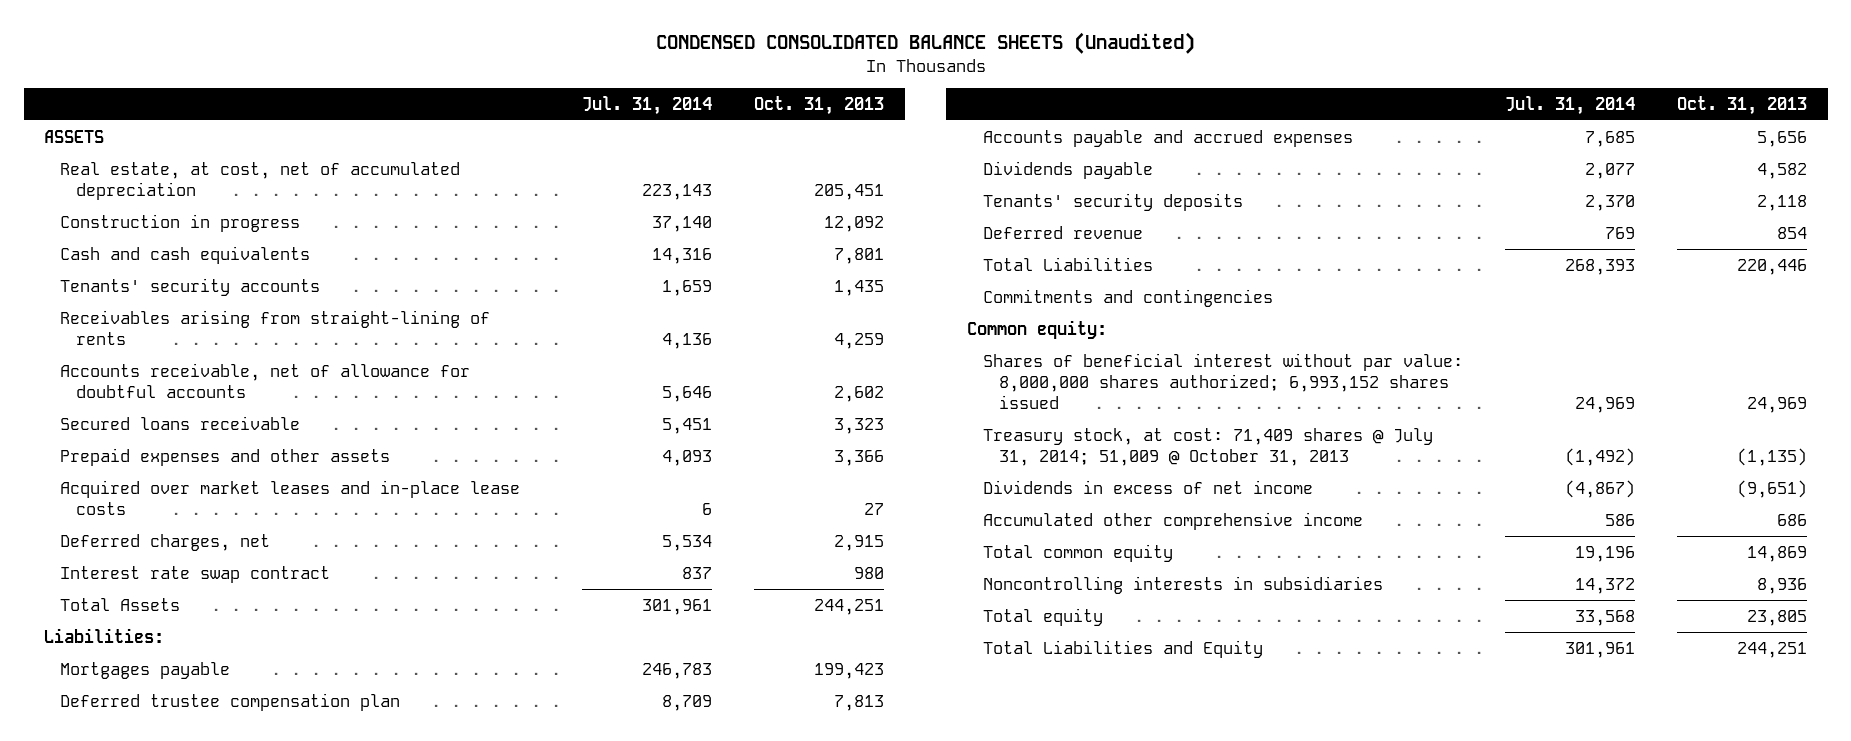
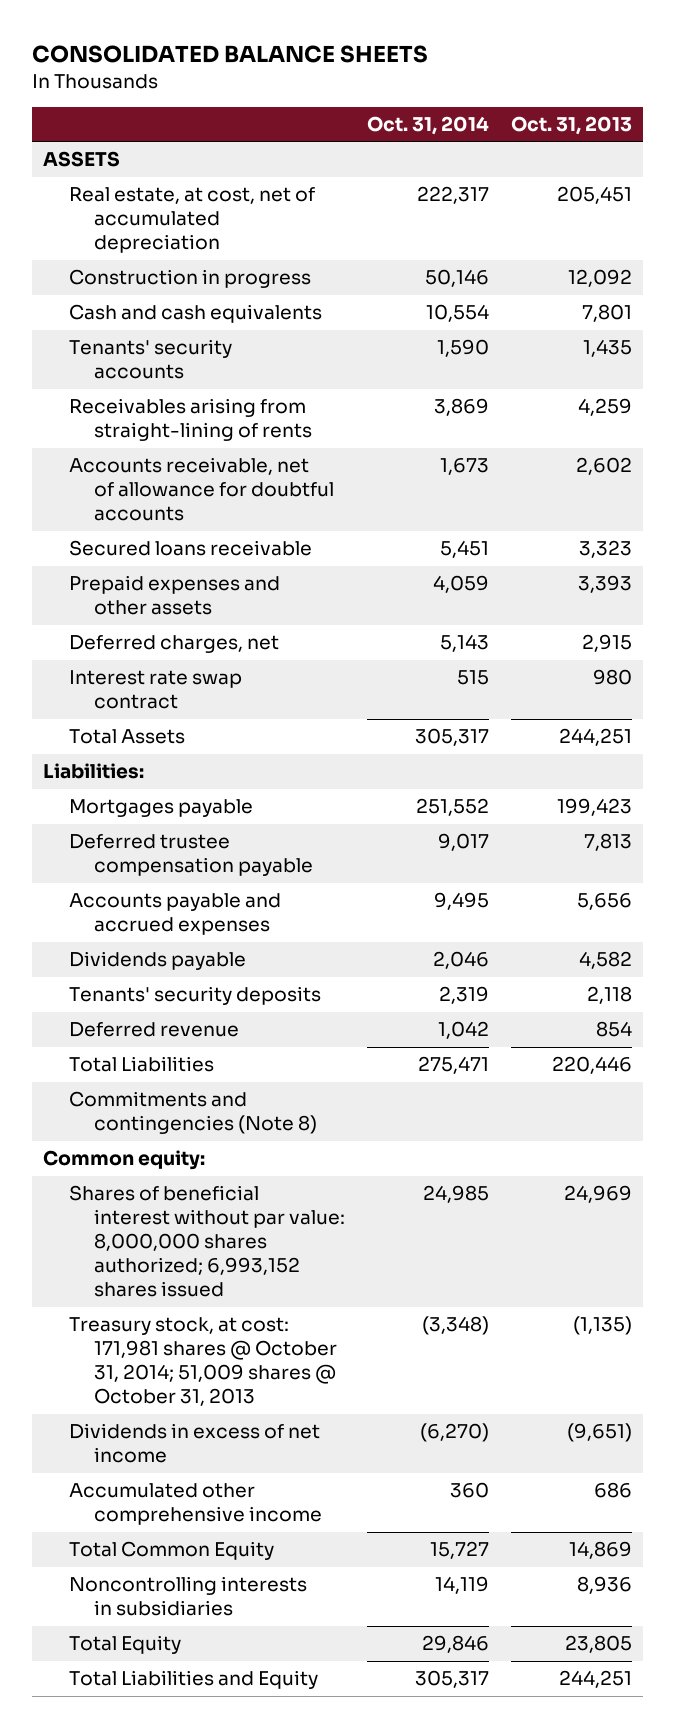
[655,32,1195,55] CONDENSED CONSOLIDATED BALANCE SHEETS (Unaudited) -> [32,44,429,63] CONSOLIDATED BALANCE SHEETS
[582,95,713,115] Jul. 31, 2014 -> none
none -> [367,115,490,135] Oct. 31, 2014
[60,479,521,515] Acquired over market leases and in-place lease costs -> none
[834,449,885,466] 3,366 -> [578,575,633,594] 3,393
[60,692,401,711] Deferred trustee compensation plan -> [68,834,314,877] Deferred trustee compensation payable
[983,288,1274,307] Commitments and contingencies -> [68,1091,318,1135] Commitments and contingencies (Note 8)
[983,427,1434,466] Treasury stock, at cost: 71,409 shares @ July 31, 2014; 51,009 @ October 31, 2013 -> [68,1317,338,1407] Treasury stock, at cost: 171,981 shares @ October 31, 2014; 51,009 shares @ October 31, 2013
[983,543,1174,562] Total common equity -> [68,1541,274,1561] Total Common Equity
[983,607,1104,626] Total equity -> [68,1635,181,1655] Total Equity

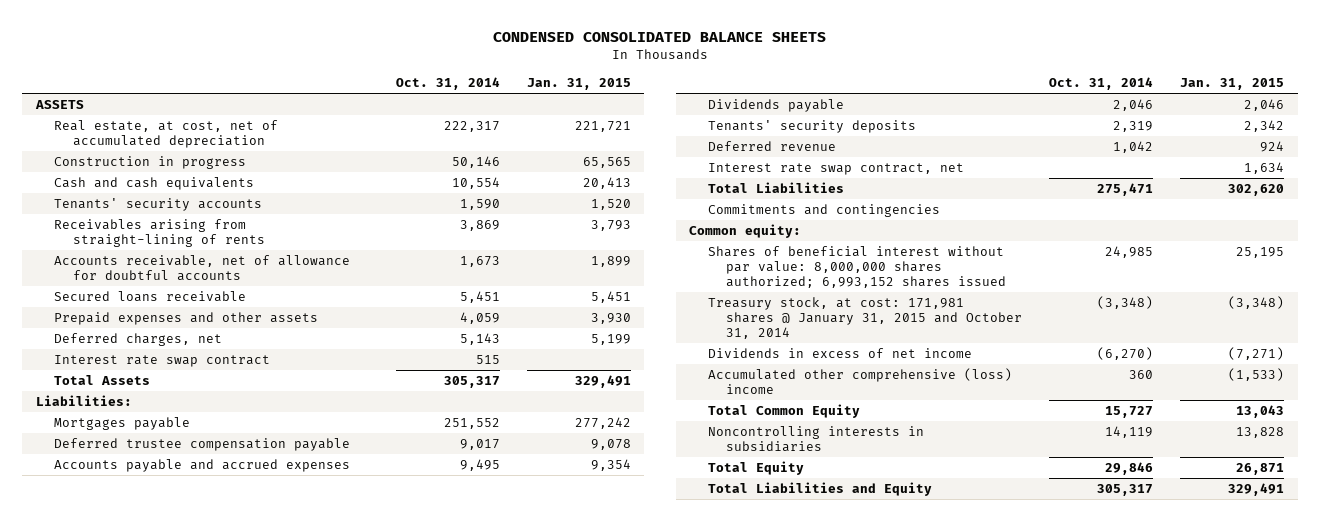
[32,44,429,63] CONSOLIDATED BALANCE SHEETS -> [493,32,827,43] CONDENSED CONSOLIDATED BALANCE SHEETS
[511,115,633,135] Oct. 31, 2013 -> none
none -> [526,78,631,91] Jan. 31, 2015
none -> [707,162,964,175] Interest rate swap contract, net
[68,1091,318,1135] Commitments and contingencies (Note 8) -> [707,203,940,217] Commitments and contingencies
[68,1317,338,1407] Treasury stock, at cost: 171,981 shares @ October 31, 2014; 51,009 shares @ October 31, 2013 -> [707,296,1023,340] Treasury stock, at cost: 171,981 shares @ January 31, 2015 and October 31, 2014
[68,1483,323,1526] Accumulated other comprehensive income -> [707,367,1012,395] Accumulated other comprehensive (loss) income

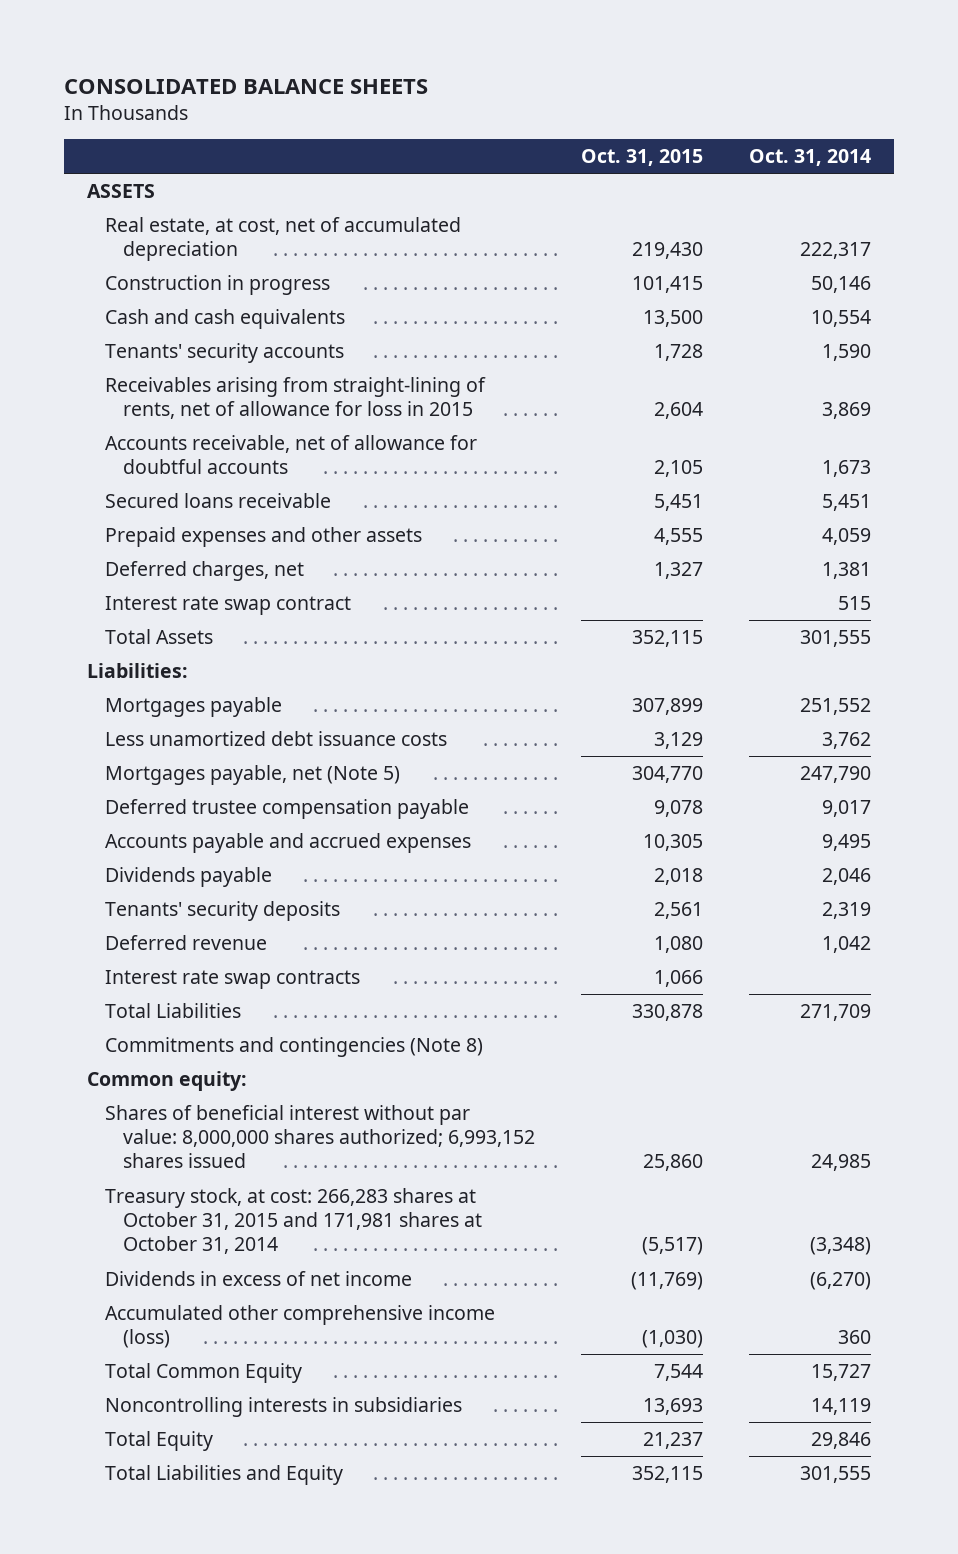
[493,32,827,43] CONDENSED CONSOLIDATED BALANCE SHEETS -> [63,78,428,94] CONSOLIDATED BALANCE SHEETS
[526,78,631,91] Jan. 31, 2015 -> none
none -> [581,149,704,167] Oct. 31, 2015
[54,218,265,248] Receivables arising from straight-lining of rents -> [104,377,486,420] Receivables arising from straight-lining of rents, net of allowance for loss in 2015
[459,332,500,345] 5,143 -> [822,562,872,580] 1,381
[443,375,500,388] 305,317 -> [800,630,872,648] 301,555
none -> [104,731,447,747] Less unamortized debt issuance costs
none -> [104,765,400,786] Mortgages payable, net (Note 5)
[707,162,964,175] Interest rate swap contract, net -> [104,970,360,990] Interest rate swap contracts
[1097,182,1154,196] 275,471 -> [800,1004,872,1022] 271,709
[707,203,940,217] Commitments and contingencies -> [104,1037,483,1058] Commitments and contingencies (Note 8)
[707,296,1023,340] Treasury stock, at cost: 171,981 shares @ January 31, 2015 and October 31, 2014 -> [104,1188,483,1255] Treasury stock, at cost: 266,283 shares at October 31, 2015 and 171,981 shares at October 31, 2014
[707,367,1012,395] Accumulated other comprehensive (loss) income -> [104,1305,495,1349] Accumulated other comprehensive income (loss)
[1097,483,1154,496] 305,317 -> [800,1466,872,1484] 301,555

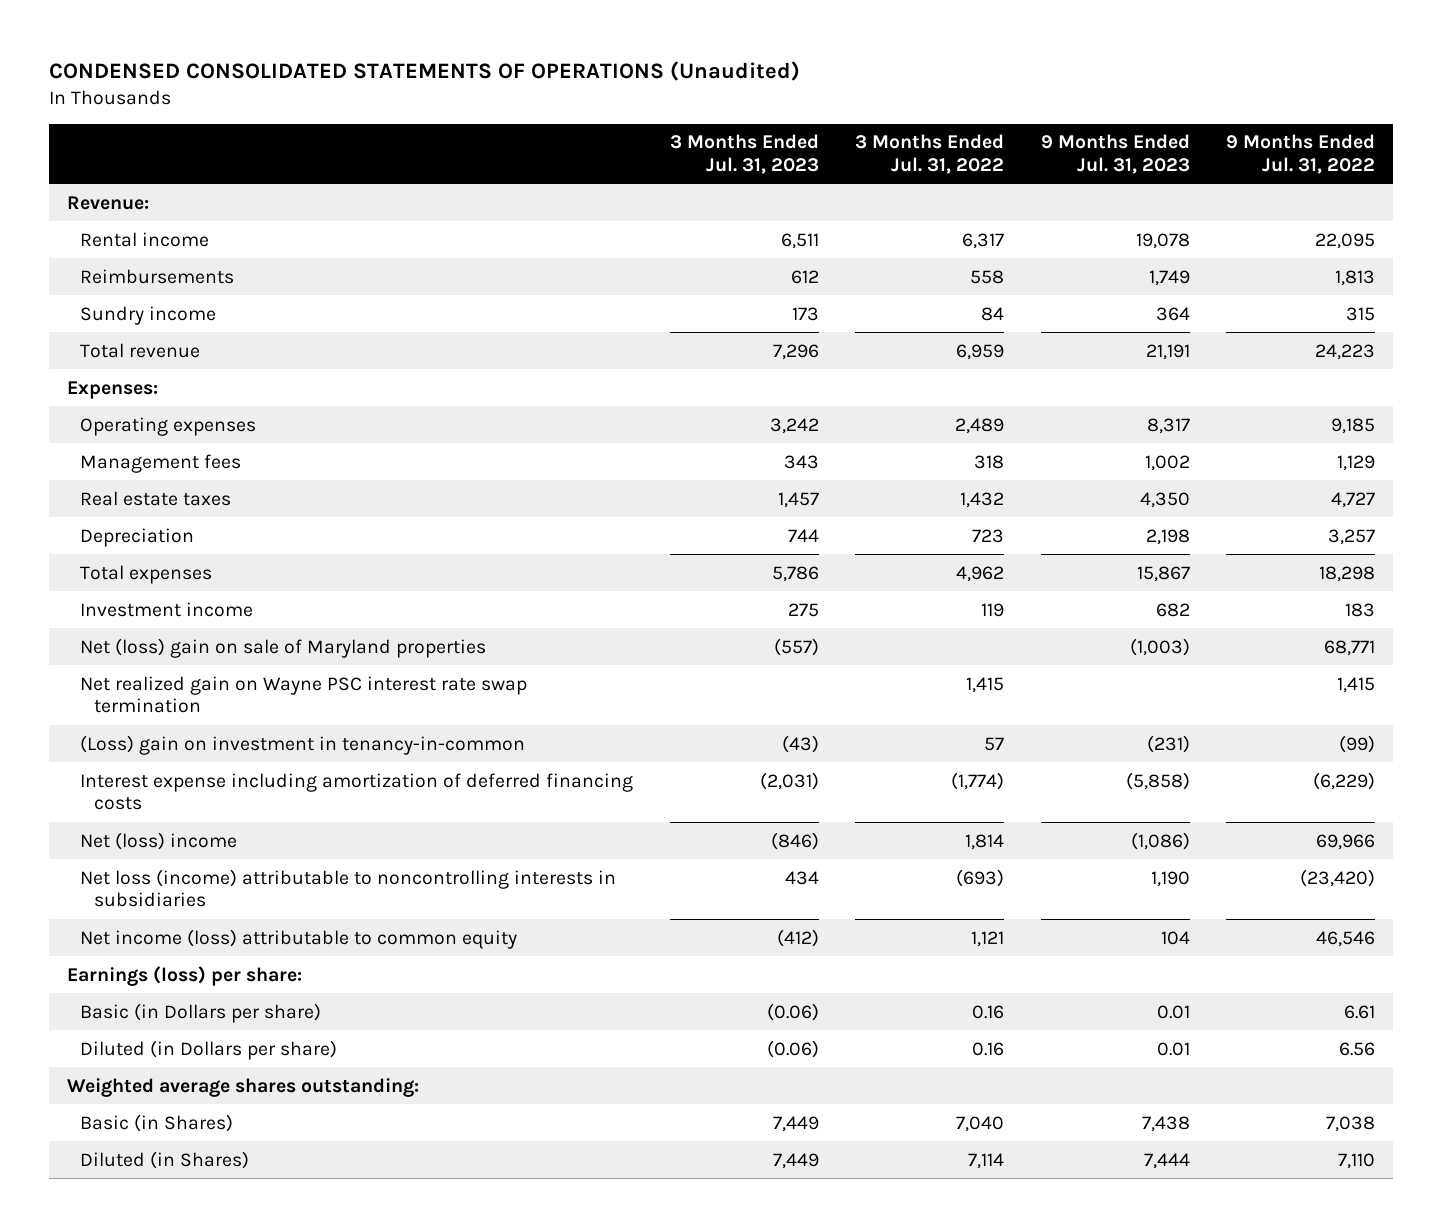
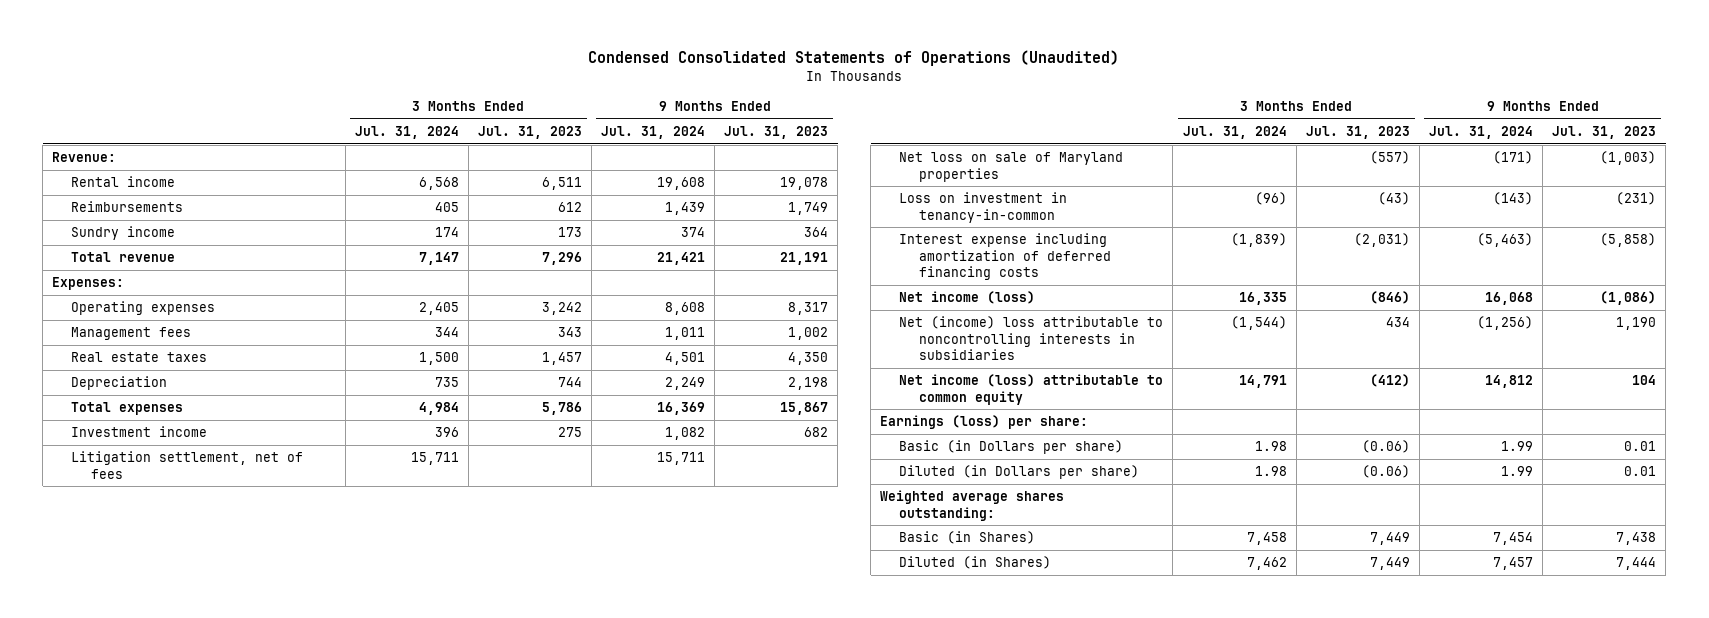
[48,61,800,82] CONDENSED CONSOLIDATED STATEMENTS OF OPERATIONS (Unaudited) -> [588,49,1120,66] Condensed Consolidated Statements of Operations (Unaudited)
[855,134,1005,174] 3 Months Ended Jul. 31, 2022 -> none
[1225,134,1375,174] 9 Months Ended Jul. 31, 2022 -> none
none -> [354,125,459,139] Jul. 31, 2024
none -> [601,125,706,139] Jul. 31, 2024
[80,675,528,714] Net realized gain on Wayne PSC interest rate swap termination -> none
none -> [71,451,304,479] Litigation settlement, net of fees
[80,637,487,658] Net (loss) gain on sale of Maryland properties -> [899,152,1124,182] Net loss on sale of Maryland properties
[80,734,526,755] (Loss) gain on investment in tenancy-in-common -> [899,192,1068,223] Loss on investment in tenancy-in-common
[80,831,238,850] Net (loss) income -> [899,291,1036,305] Net income (loss)
[80,868,617,908] Net loss (income) attributable to noncontrolling interests in subsidiaries -> [899,316,1164,360] Net (income) loss attributable to noncontrolling interests in subsidiaries

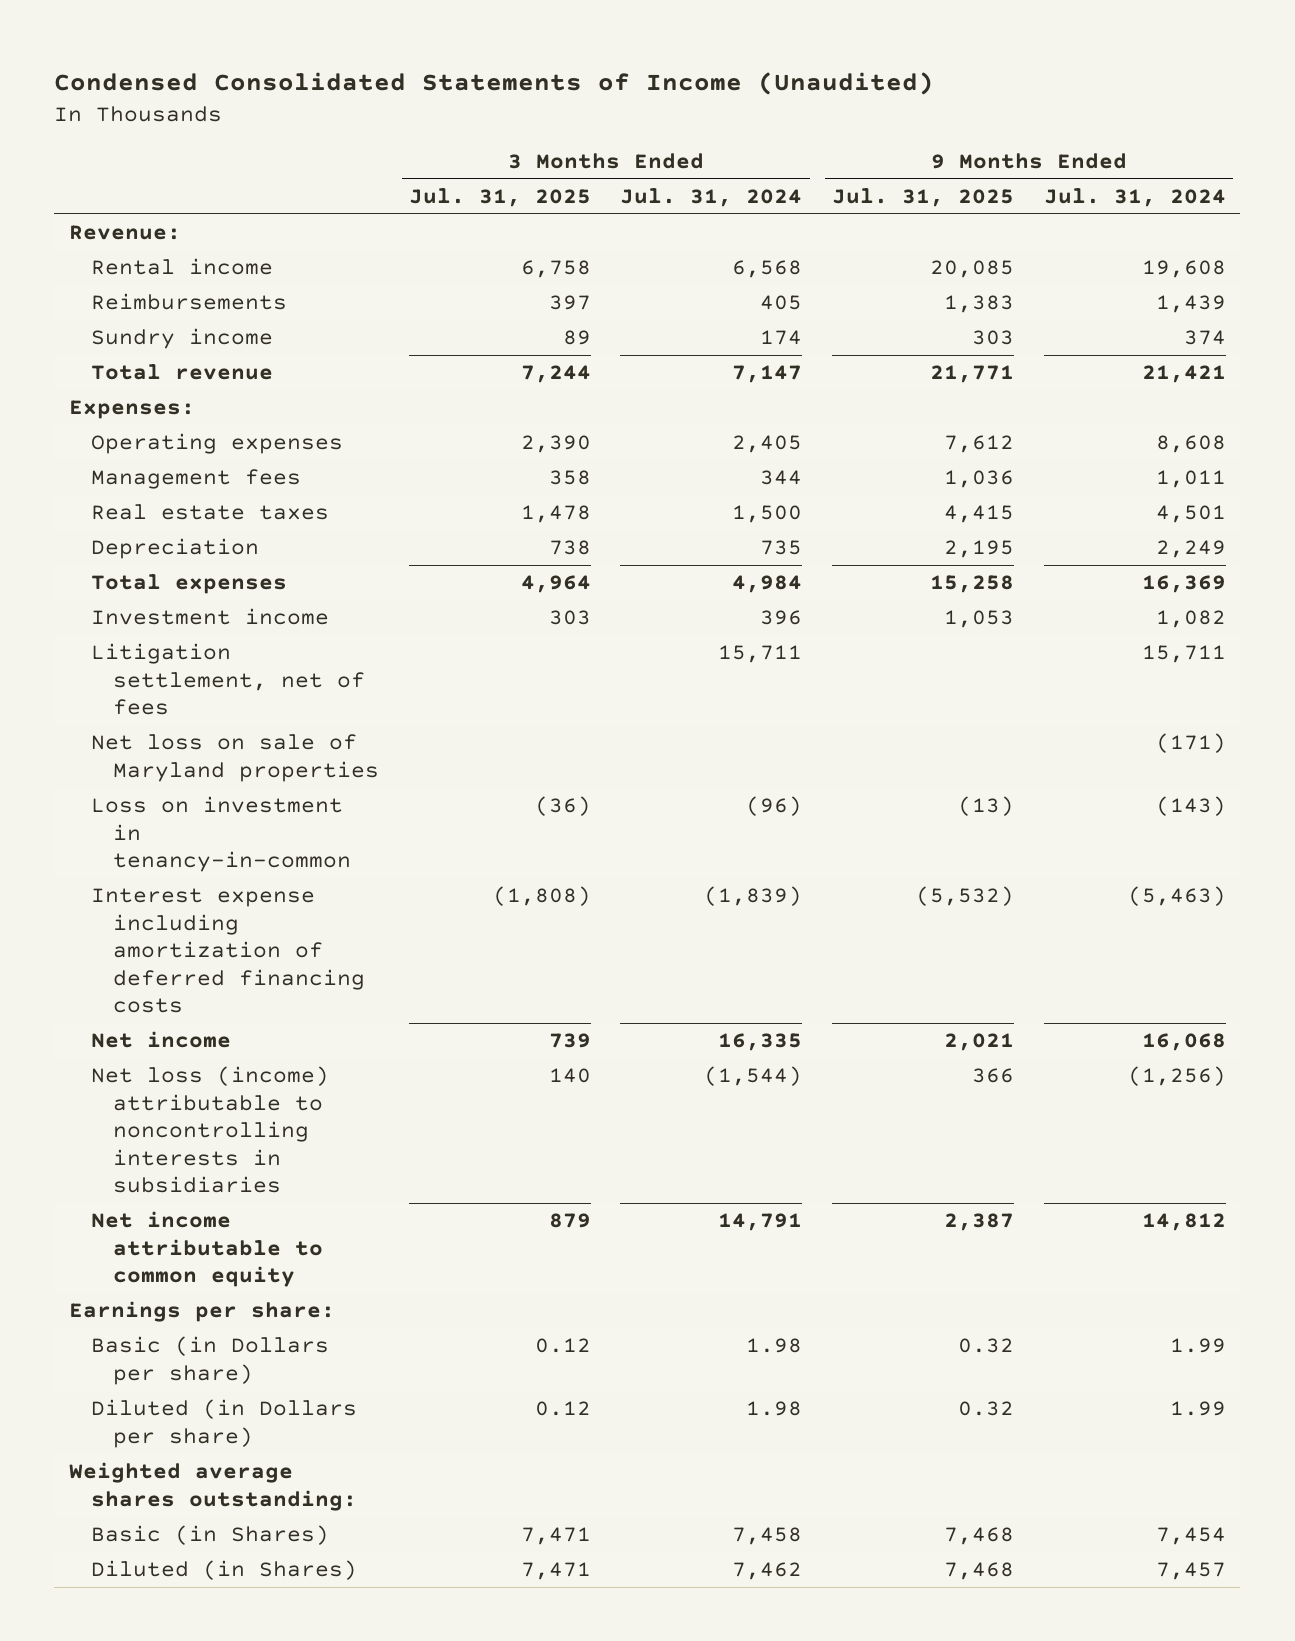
[588,49,1120,66] Condensed Consolidated Statements of Operations (Unaudited) -> [54,71,935,95] Condensed Consolidated Statements of Income (Unaudited)
[477,125,582,139] Jul. 31, 2023 -> none
[724,125,829,139] Jul. 31, 2023 -> none
none -> [408,187,591,207] Jul. 31, 2025
none -> [832,187,1015,207] Jul. 31, 2025
[899,291,1036,305] Net income (loss) -> [91,1031,232,1049] Net income
[899,316,1164,360] Net (income) loss attributable to noncontrolling interests in subsidiaries -> [91,1066,330,1194] Net loss (income) attributable to noncontrolling interests in subsidiaries
[899,374,1164,405] Net income (loss) attributable to common equity -> [91,1211,324,1288] Net income attributable to common equity
[880,415,1089,430] Earnings (loss) per share: -> [69,1301,336,1323] Earnings per share:

